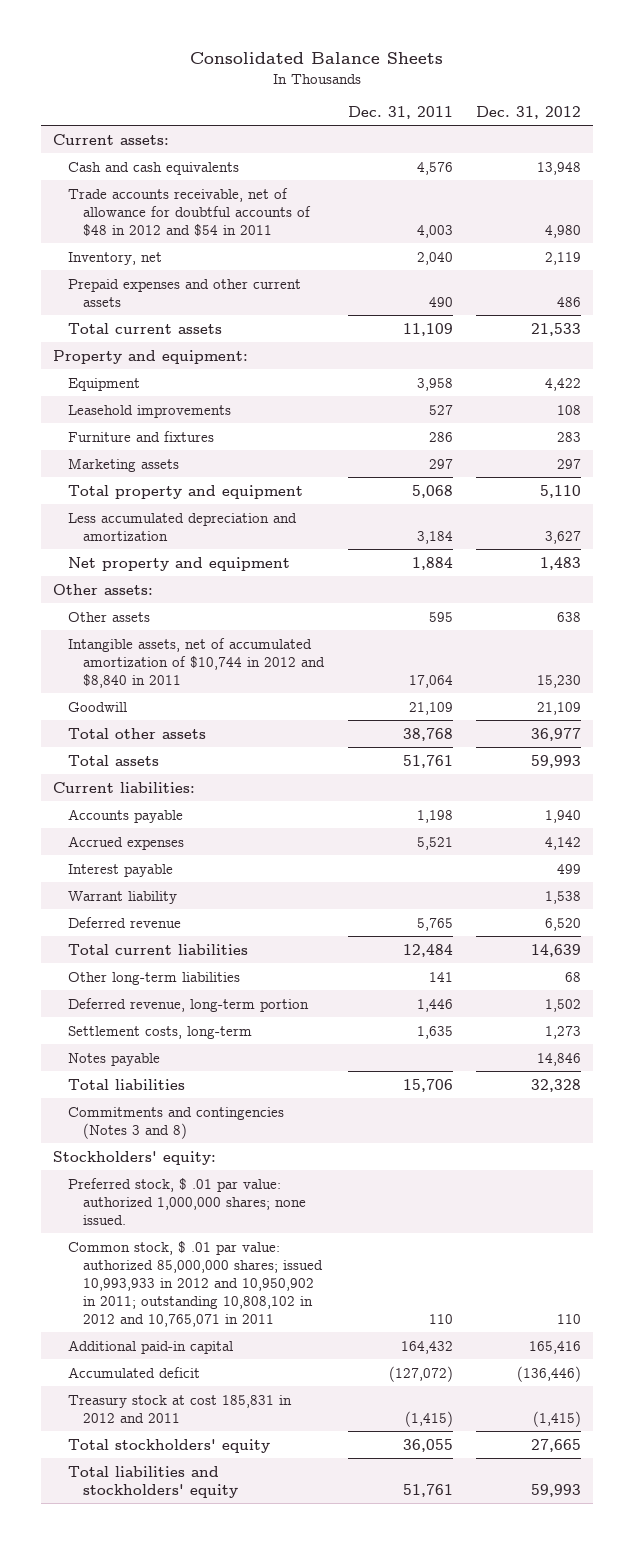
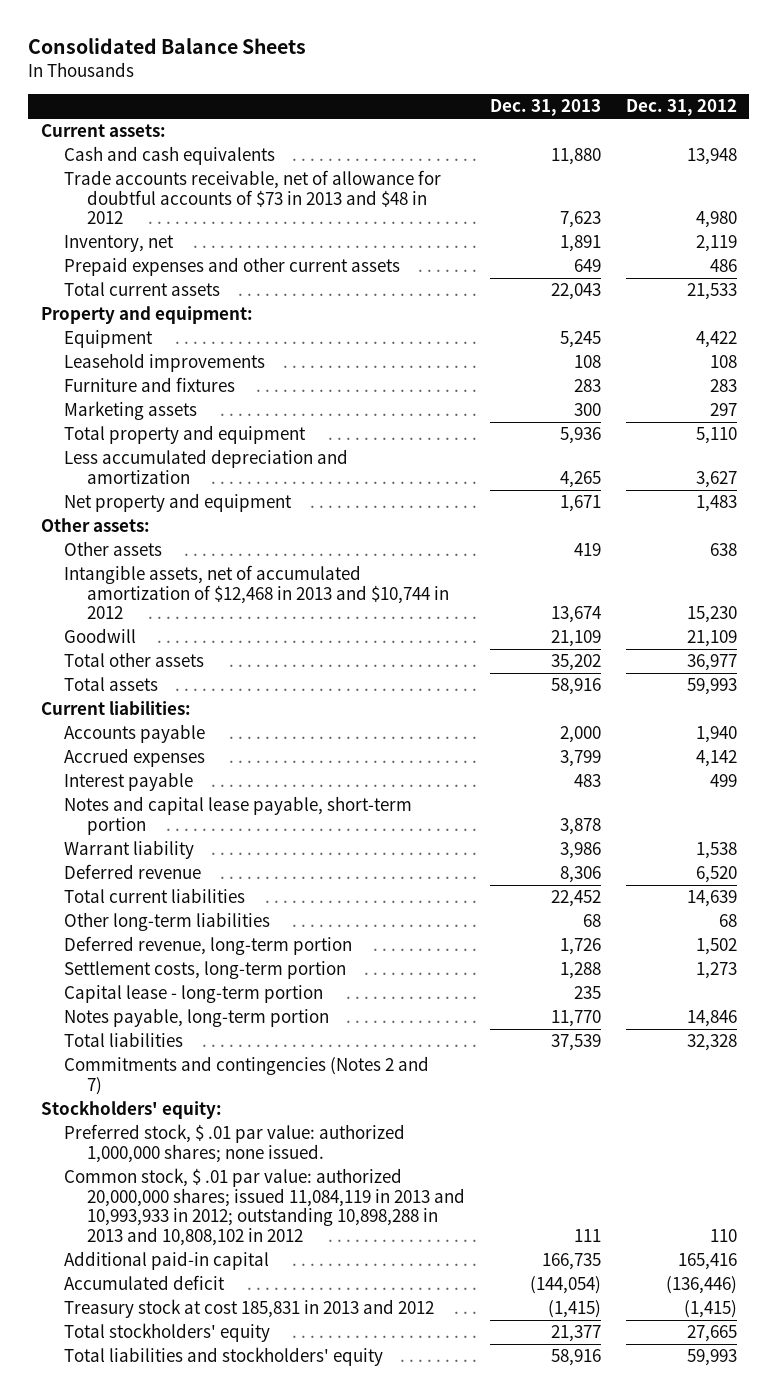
[347,105,453,119] Dec. 31, 2011 -> none
none -> [489,99,601,117] Dec. 31, 2013
[68,187,312,236] Trade accounts receivable, net of allowance for doubtful accounts of $48 in 2012 and $54 in 2011 -> [63,170,441,225] Trade accounts receivable, net of allowance for doubtful accounts of $73 in 2013 and $48 in 2012
[68,637,326,688] Intangible assets, net of accumulated amortization of $10,744 in 2012 and $8,840 in 2011 -> [63,565,449,620] Intangible assets, net of accumulated amortization of $12,468 in 2013 and $10,744 in 2012
none -> [63,796,412,835] Notes and capital lease payable, short-term portion
[68,1025,253,1039] Settlement costs, long-term -> [63,961,346,980] Settlement costs, long-term portion
none -> [63,985,323,1004] Capital lease - long-term portion
[68,1052,161,1066] Notes payable -> [63,1008,329,1028] Notes payable, long-term portion
[68,1106,285,1139] Commitments and contingencies (Notes 3 and 8) -> [63,1056,429,1095] Commitments and contingencies (Notes 2 and 7)
[68,1240,324,1327] Common stock, $ .01 par value: authorized 85,000,000 shares; issued 10,993,933 in 2012 and 10,950,902 in 2011; outstanding 10,808,102 in 2012 and 10,765,071 in 2011 -> [63,1168,465,1246] Common stock, $ .01 par value: authorized 20,000,000 shares; issued 11,084,119 in 2013 and 10,993,933 in 2012; outstanding 10,898,288 in 2013 and 10,808,102 in 2012
[68,1394,293,1423] Treasury stock at cost 185,831 in 2012 and 2011 -> [63,1299,434,1319] Treasury stock at cost 185,831 in 2013 and 2012

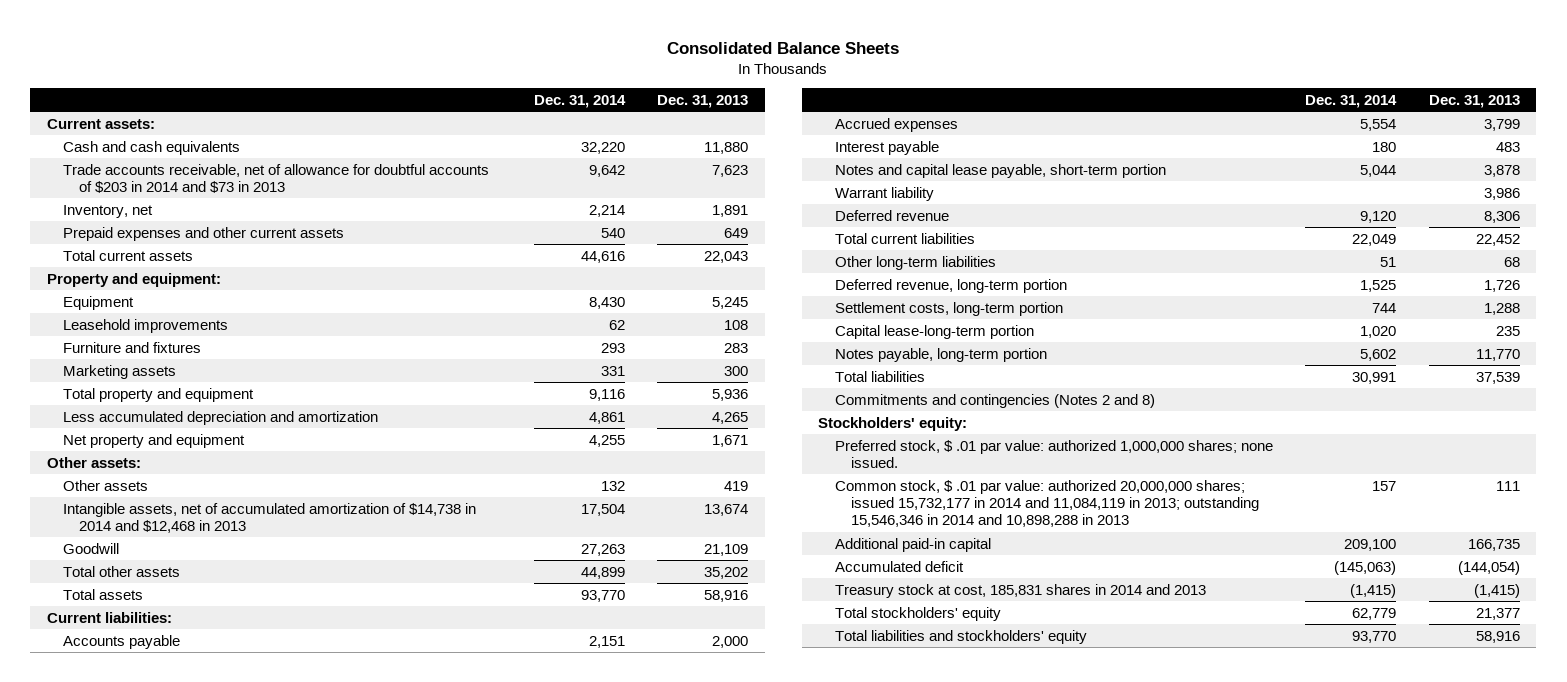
[625,99,737,117] Dec. 31, 2012 -> none
none -> [533,95,626,109] Dec. 31, 2014
[63,170,441,225] Trade accounts receivable, net of allowance for doubtful accounts of $73 in 2013 and $48 in 2012 -> [63,163,490,193] Trade accounts receivable, net of allowance for doubtful accounts of $203 in 2014 and $73 in 2013
[63,565,449,620] Intangible assets, net of accumulated amortization of $12,468 in 2013 and $10,744 in 2012 -> [63,502,477,533] Intangible assets, net of accumulated amortization of $14,738 in 2014 and $12,468 in 2013
[63,985,323,1004] Capital lease - long-term portion -> [834,324,1034,339] Capital lease-long-term portion
[63,1056,429,1095] Commitments and contingencies (Notes 2 and 7) -> [834,393,1155,408] Commitments and contingencies (Notes 2 and 8)
[63,1168,465,1246] Common stock, $ .01 par value: authorized 20,000,000 shares; issued 11,084,119 in 2013 and 10,993,933 in 2012; outstanding 10,898,288 in 2013 and 10,808,102 in 2012 -> [834,479,1259,528] Common stock, $ .01 par value: authorized 20,000,000 shares; issued 15,732,177 in 2014 and 11,084,119 in 2013; outstanding 15,546,346 in 2014 and 10,898,288 in 2013
[63,1299,434,1319] Treasury stock at cost 185,831 in 2013 and 2012 -> [834,583,1206,598] Treasury stock at cost, 185,831 shares in 2014 and 2013

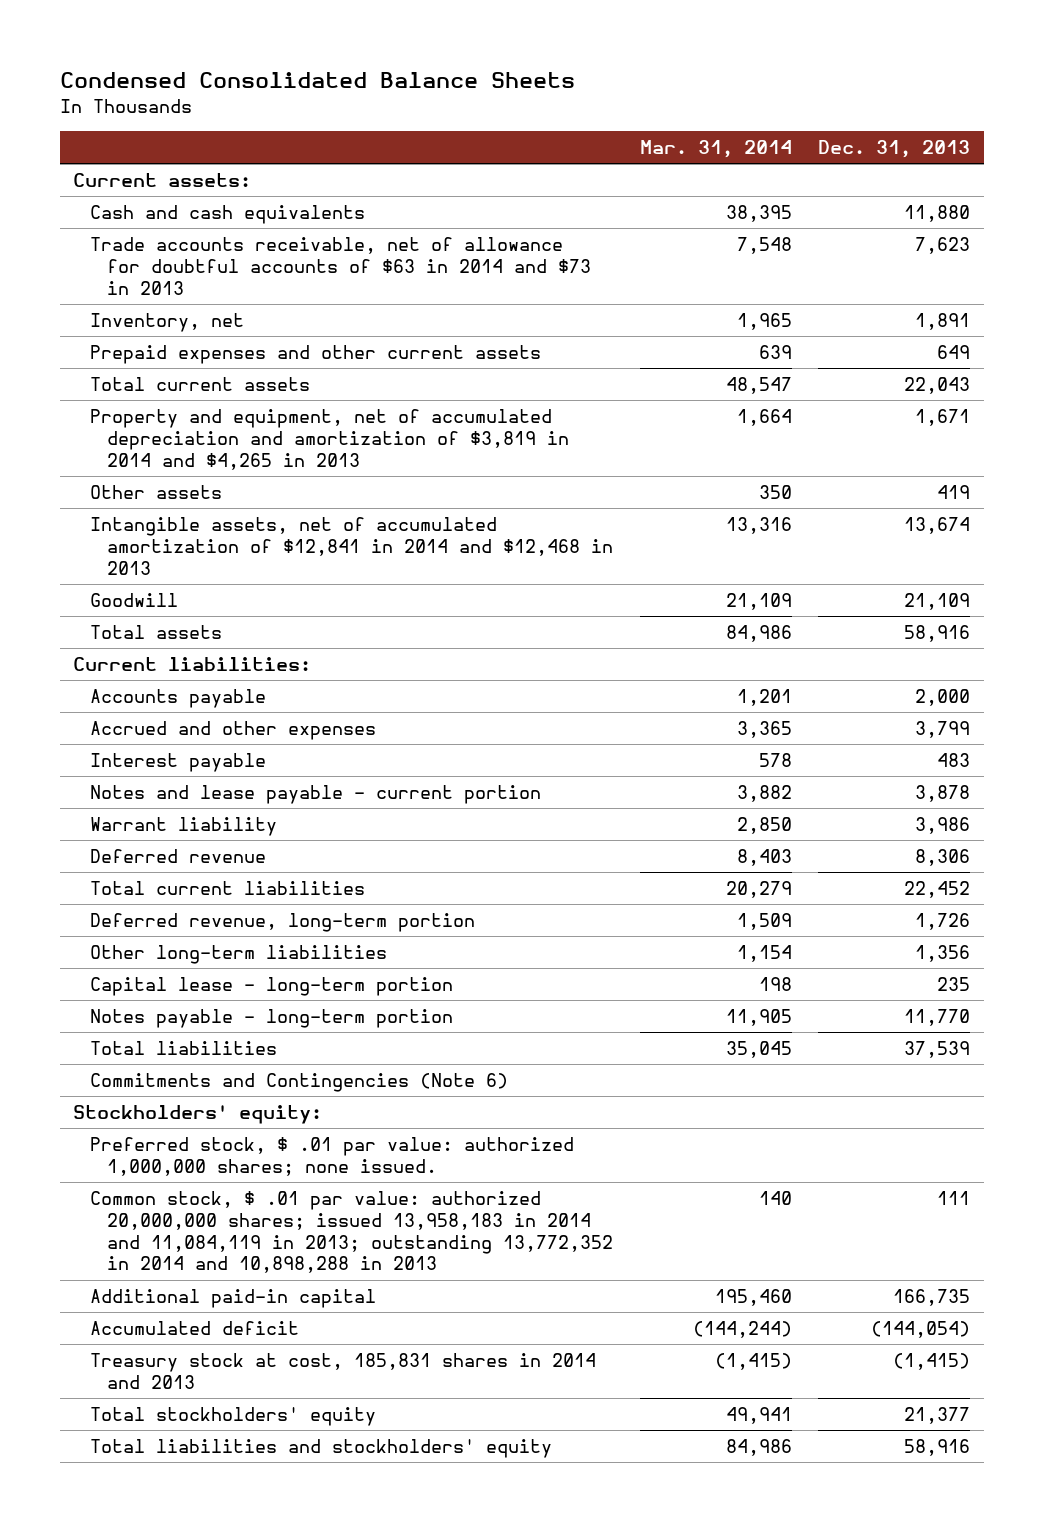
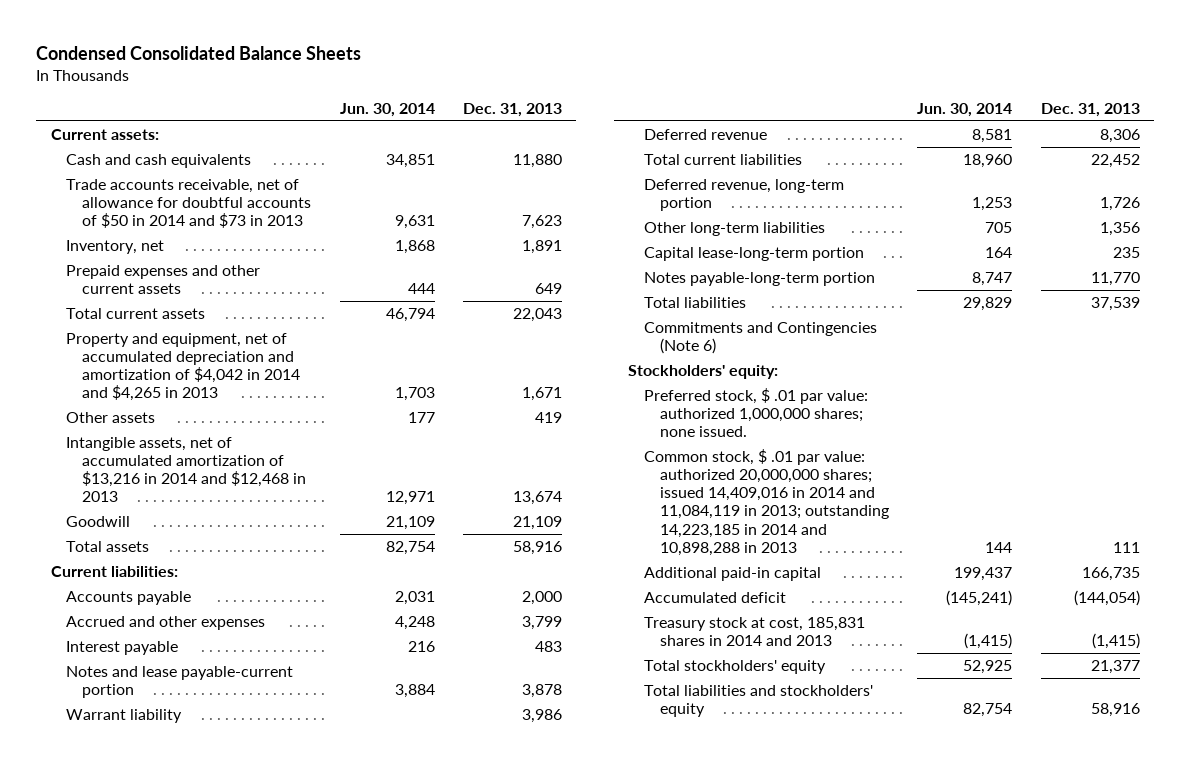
[639,140,792,159] Mar. 31, 2014 -> none
none -> [339,102,435,117] Jun. 30, 2014
[90,237,592,295] Trade accounts receivable, net of allowance for doubtful accounts of $63 in 2014 and $73 in 2013 -> [66,178,312,229] Trade accounts receivable, net of allowance for doubtful accounts of $50 in 2014 and $73 in 2013
[90,409,570,470] Property and equipment, net of accumulated depreciation and amortization of $3,819 in 2014 and $4,265 in 2013 -> [66,332,301,402] Property and equipment, net of accumulated depreciation and amortization of $4,042 in 2014 and $4,265 in 2013
[90,517,614,575] Intangible assets, net of accumulated amortization of $12,841 in 2014 and $12,468 in 2013 -> [66,436,307,503] Intangible assets, net of accumulated amortization of $13,216 in 2014 and $12,468 in 2013
[90,785,542,805] Notes and lease payable - current portion -> [66,665,294,699] Notes and lease payable-current portion
[90,977,454,997] Capital lease - long-term portion -> [644,246,865,261] Capital lease-long-term portion
[90,1009,454,1029] Notes payable - long-term portion -> [644,271,876,286] Notes payable-long-term portion
[90,1191,614,1274] Common stock, $ .01 par value: authorized 20,000,000 shares; issued 13,958,183 in 2014 and 11,084,119 in 2013; outstanding 13,772,352 in 2014 and 10,898,288 in 2013 -> [644,448,890,556] Common stock, $ .01 par value: authorized 20,000,000 shares; issued 14,409,016 in 2014 and 11,084,119 in 2013; outstanding 14,223,185 in 2014 and 10,898,288 in 2013

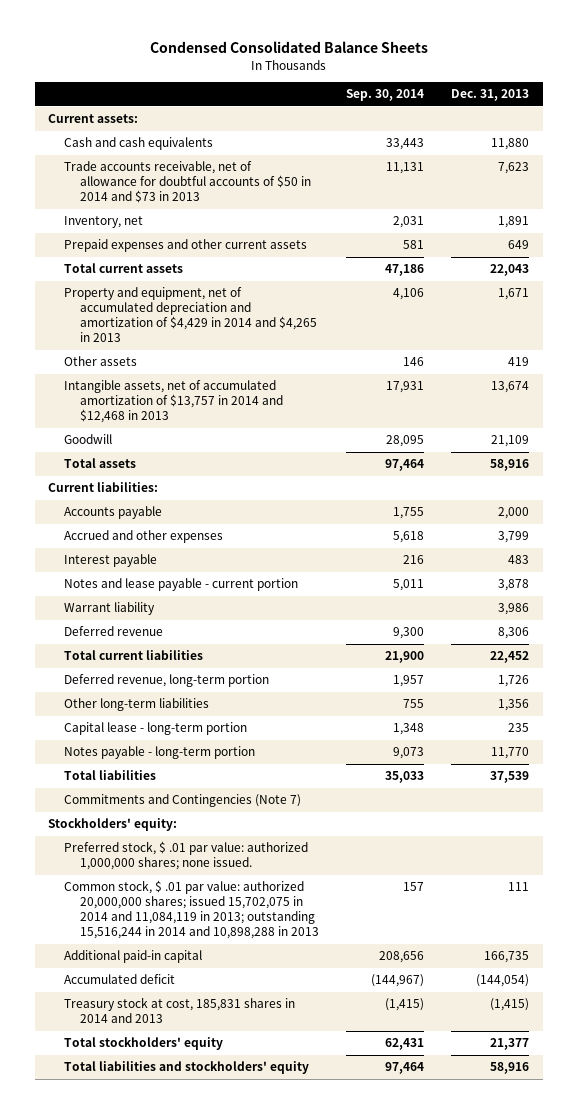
[339,102,435,117] Jun. 30, 2014 -> none
none -> [346,89,425,102] Sep. 30, 2014
[66,332,301,402] Property and equipment, net of accumulated depreciation and amortization of $4,042 in 2014 and $4,265 in 2013 -> [63,287,317,342] Property and equipment, net of accumulated depreciation and amortization of $4,429 in 2014 and $4,265 in 2013
[66,436,307,503] Intangible assets, net of accumulated amortization of $13,216 in 2014 and $12,468 in 2013 -> [63,380,283,424] Intangible assets, net of accumulated amortization of $13,757 in 2014 and $12,468 in 2013
[66,665,294,699] Notes and lease payable-current portion -> [63,578,298,592] Notes and lease payable - current portion
[644,246,865,261] Capital lease-long-term portion -> [63,722,247,736] Capital lease - long-term portion
[644,271,876,286] Notes payable-long-term portion -> [63,746,255,760] Notes payable - long-term portion
[644,321,878,355] Commitments and Contingencies (Note 6) -> [63,794,301,808] Commitments and Contingencies (Note 7)
[644,448,890,556] Common stock, $ .01 par value: authorized 20,000,000 shares; issued 14,409,016 in 2014 and 11,084,119 in 2013; outstanding 14,223,185 in 2014 and 10,898,288 in 2013 -> [63,880,319,939] Common stock, $ .01 par value: authorized 20,000,000 shares; issued 15,702,075 in 2014 and 11,084,119 in 2013; outstanding 15,516,244 in 2014 and 10,898,288 in 2013

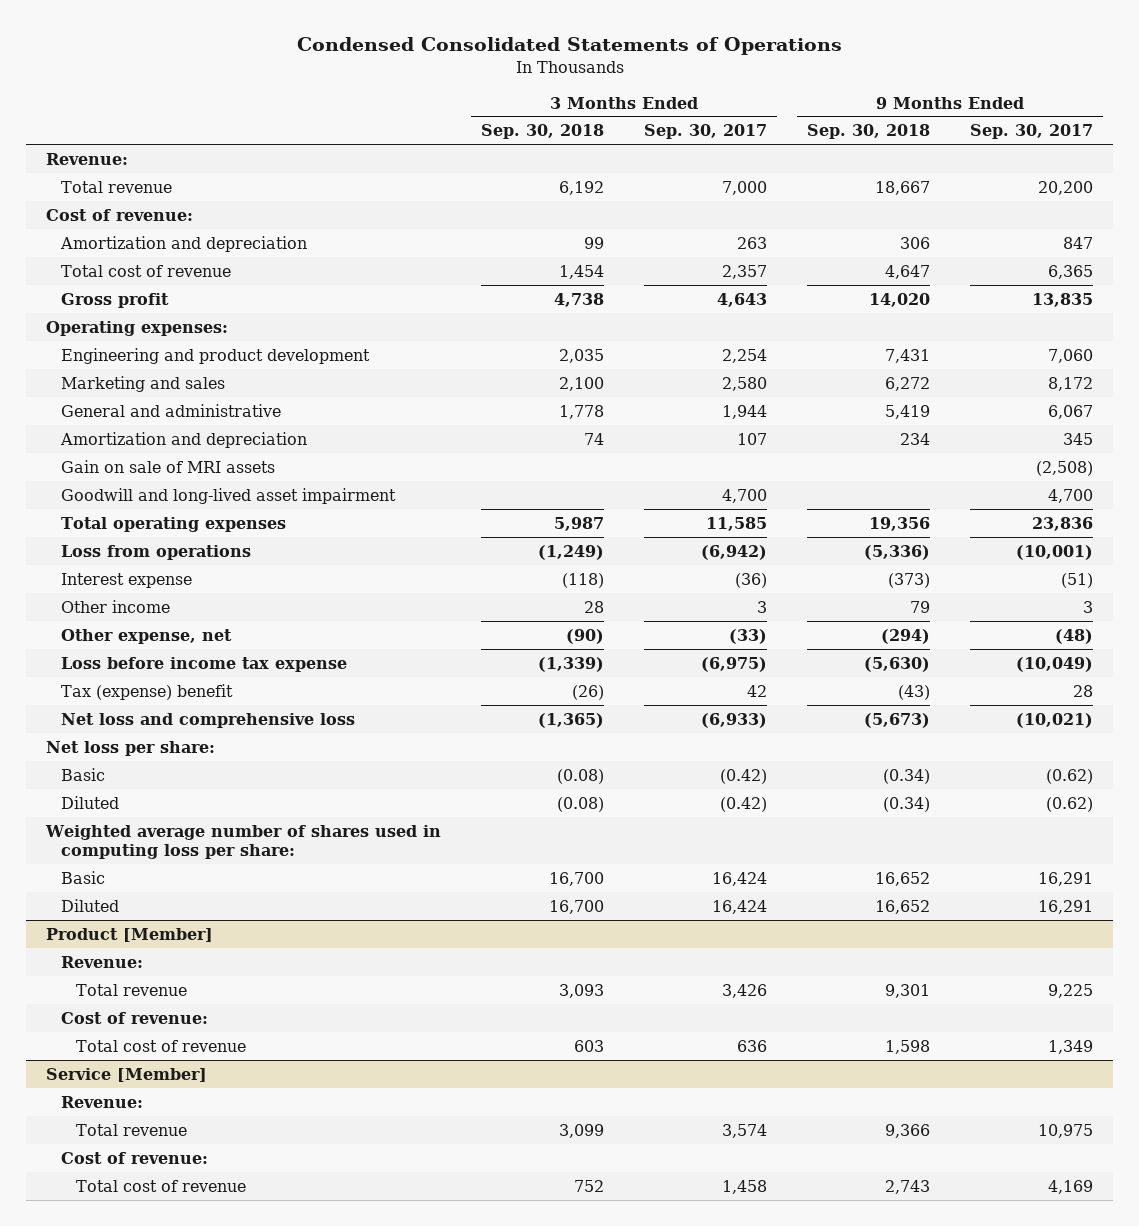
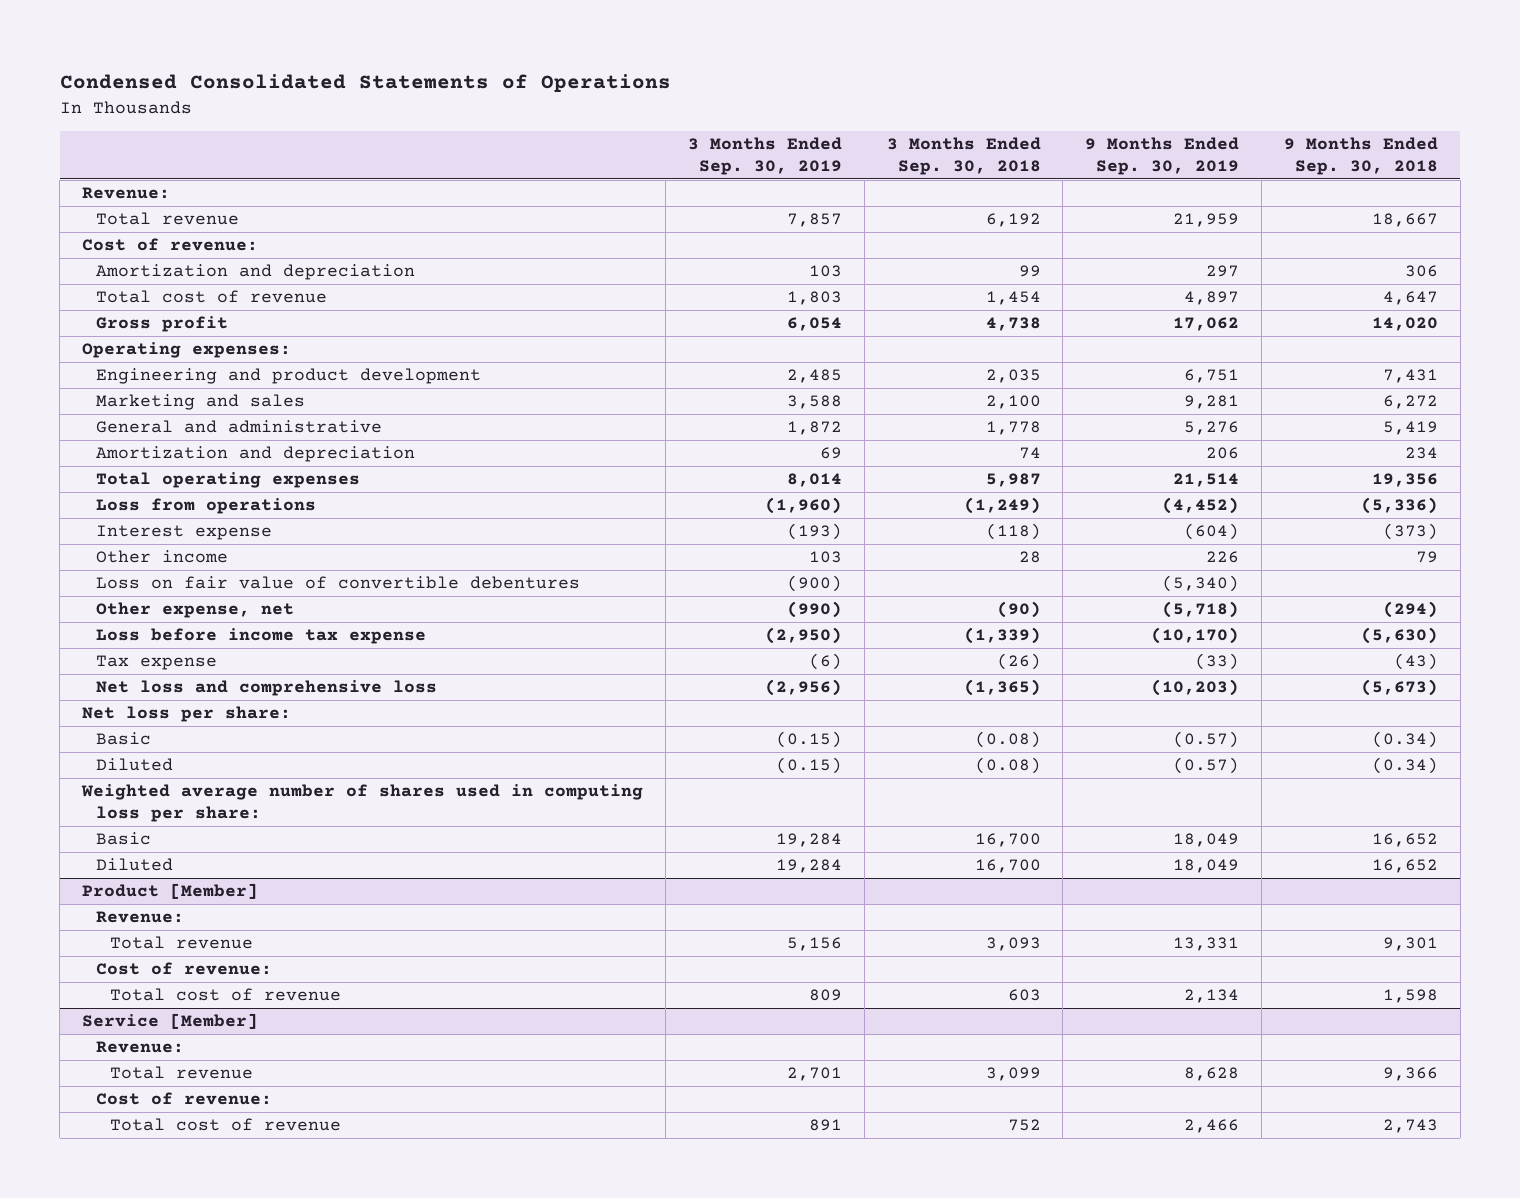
[644,124,768,140] Sep. 30, 2017 -> none
[970,124,1094,140] Sep. 30, 2017 -> none
none -> [687,137,842,175] 3 Months Ended Sep. 30, 2019
none -> [1085,137,1240,175] 9 Months Ended Sep. 30, 2019
[60,459,275,473] Gain on sale of MRI assets -> none
[60,487,396,504] Goodwill and long-lived asset impairment -> none
none -> [95,576,580,590] Loss on fair value of convertible debentures
[60,683,233,700] Tax (expense) benefit -> [95,655,217,671] Tax expense

